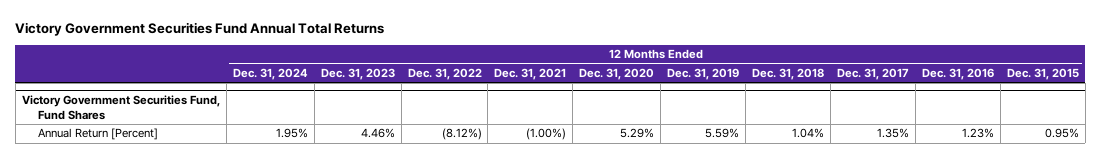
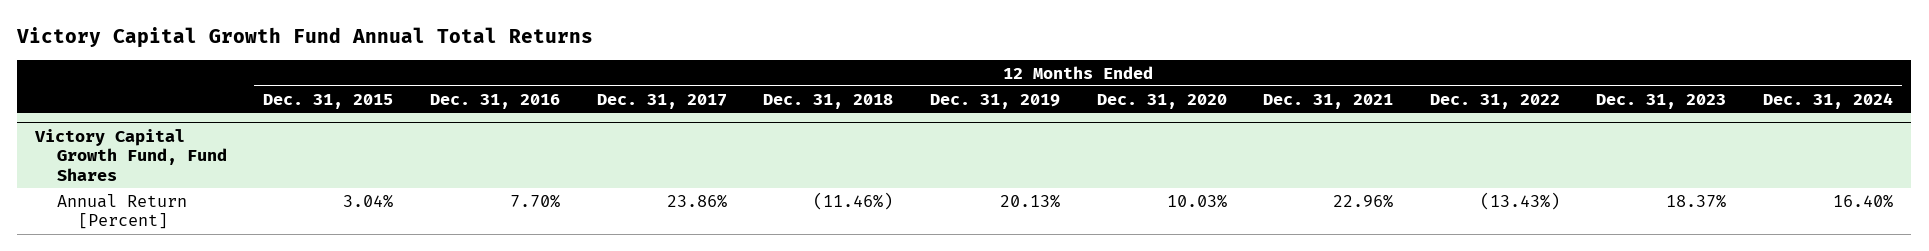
[15,22,385,37] Victory Government Securities Fund Annual Total Returns -> [16,27,594,49] Victory Capital Growth Fund Annual Total Returns
[21,94,220,120] Victory Government Securities Fund, Fund Shares -> none
none -> [34,128,227,181] Victory Capital Growth Fund, Fund Shares
[275,128,308,139] 1.95% -> [1833,193,1894,208] 16.40%
[360,128,395,139] 4.46% -> [1666,193,1727,208] 18.37%
[441,128,482,141] (8.12%) -> [1479,191,1560,210] (13.43%)
[526,128,567,141] (1.00%) -> [1333,193,1394,208] 22.96%
[620,128,655,139] 5.29% -> [1166,193,1227,208] 10.03%
[705,128,740,139] 5.59% -> [999,193,1060,208] 20.13%
[792,128,825,139] 1.04% -> [813,191,894,210] (11.46%)
[877,128,910,139] 1.35% -> [666,193,727,208] 23.86%
[961,128,994,139] 1.23% -> [509,193,560,208] 7.70%
[1044,128,1079,139] 0.95% -> [343,193,394,208] 3.04%

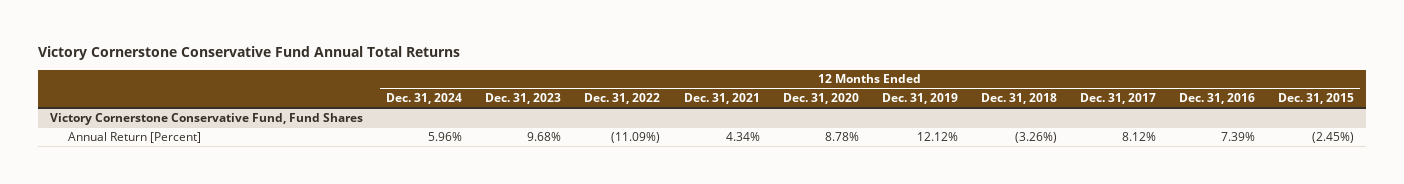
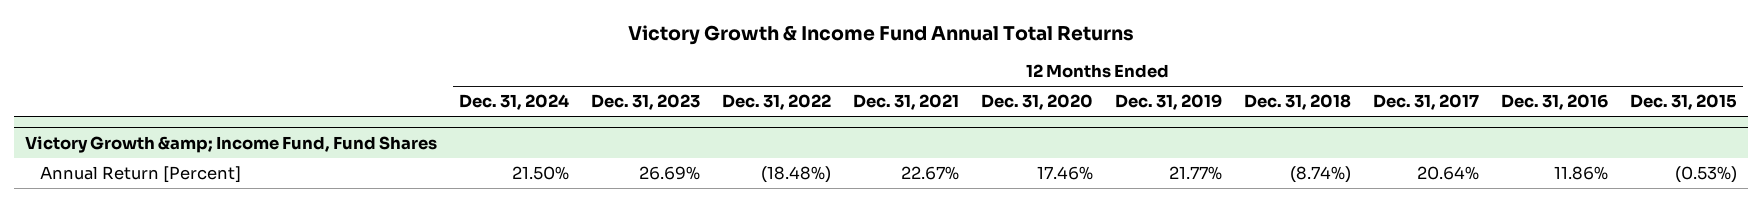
[38,46,461,61] Victory Cornerstone Conservative Fund Annual Total Returns -> [627,24,1134,45] Victory Growth & Income Fund Annual Total Returns
[50,112,364,125] Victory Cornerstone Conservative Fund, Fund Shares -> none
none -> [24,135,437,153] Victory Growth &amp; Income Fund, Fund Shares
[428,131,463,141] 5.96% -> [511,166,569,181] 21.50%
[527,131,562,141] 9.68% -> [638,166,700,181] 26.69%
[611,131,661,143] (11.09%) -> [760,166,831,184] (18.48%)
[725,131,760,141] 4.34% -> [900,166,959,181] 22.67%
[824,131,859,141] 8.78% -> [1036,166,1093,181] 17.46%
[916,131,958,141] 12.12% -> [1168,166,1222,181] 21.77%
[1014,131,1057,143] (3.26%) -> [1289,166,1351,184] (8.74%)
[1122,131,1157,141] 8.12% -> [1416,166,1479,181] 20.64%
[1221,131,1256,141] 7.39% -> [1554,166,1609,181] 11.86%
[1312,131,1355,143] (2.45%) -> [1675,166,1738,184] (0.53%)

